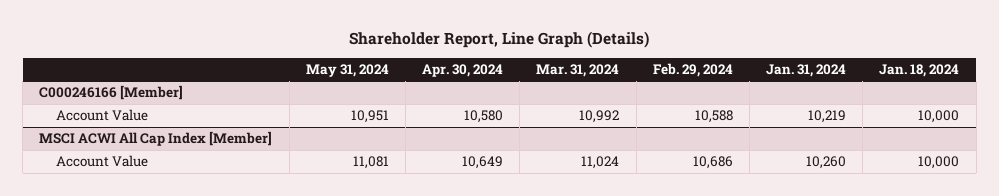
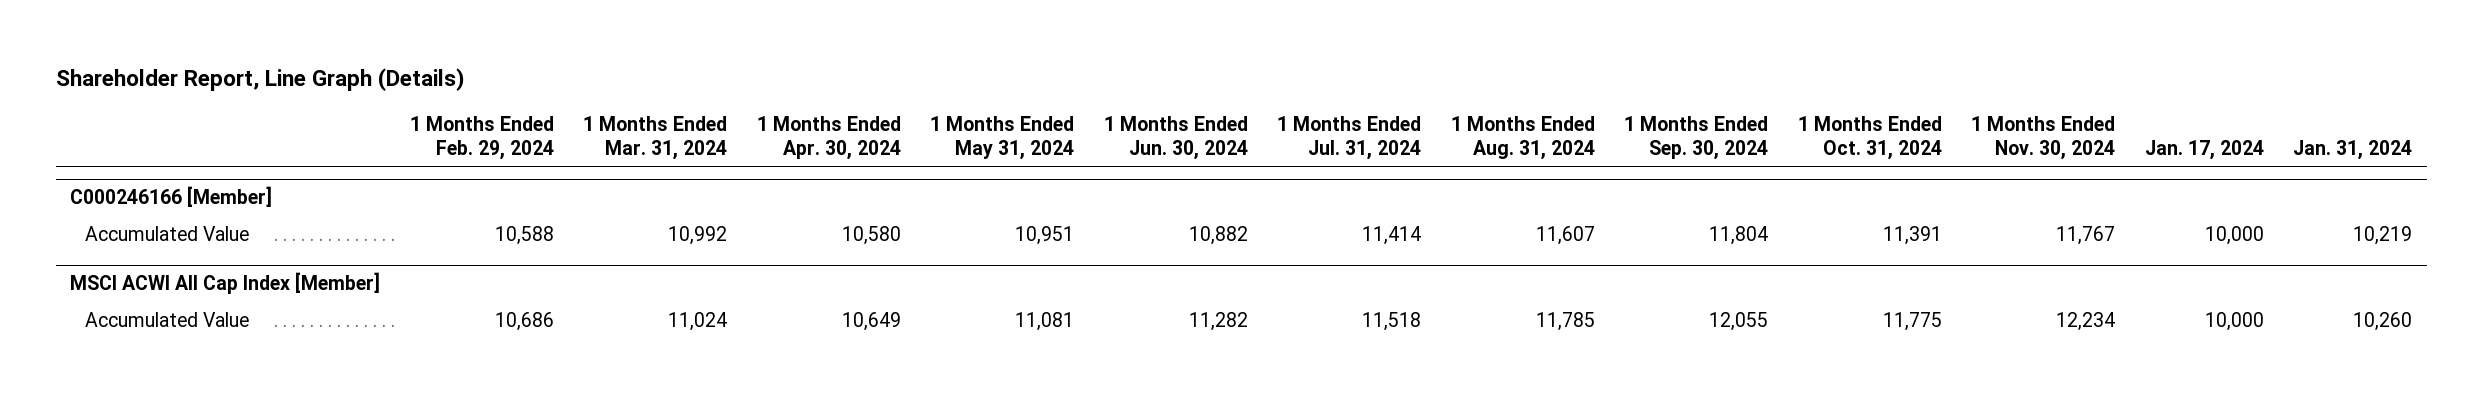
[305,63,389,77] May 31, 2024 -> none
[422,63,504,77] Apr. 30, 2024 -> none
[536,63,620,77] Mar. 31, 2024 -> none
[652,62,733,77] Feb. 29, 2024 -> none
[879,63,960,77] Jan. 18, 2024 -> none
none -> [409,115,554,160] 1 Months Ended Feb. 29, 2024
none -> [583,115,728,160] 1 Months Ended Mar. 31, 2024
none -> [756,115,901,160] 1 Months Ended Apr. 30, 2024
none -> [930,115,1075,160] 1 Months Ended May 31, 2024
none -> [1103,115,1248,160] 1 Months Ended Jun. 30, 2024
none -> [1277,115,1422,160] 1 Months Ended Jul. 31, 2024
none -> [1450,115,1595,160] 1 Months Ended Aug. 31, 2024
none -> [1624,115,1769,160] 1 Months Ended Sep. 30, 2024
none -> [1797,115,1942,160] 1 Months Ended Oct. 31, 2024
none -> [1971,115,2116,160] 1 Months Ended Nov. 30, 2024
none -> [2144,139,2264,160] Jan. 17, 2024
[55,109,148,122] Account Value -> [84,226,249,242] Accumulated Value
[55,155,148,168] Account Value -> [84,312,249,328] Accumulated Value

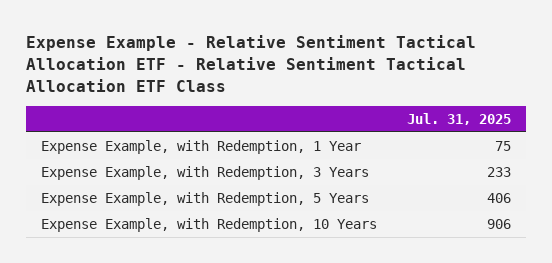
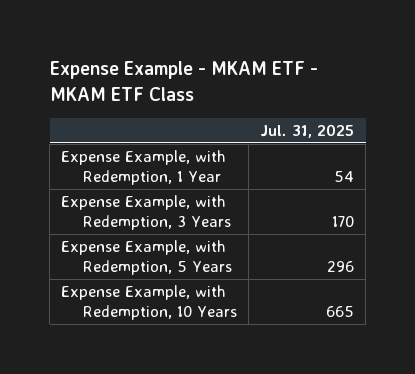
[26,34,477,92] Expense Example - Relative Sentiment Tactical Allocation ETF - Relative Sentiment Tactical Allocation ETF Class -> [49,61,318,102] Expense Example - MKAM ETF - MKAM ETF Class
[495,141,512,152] 75 -> [334,170,355,182] 54
[487,167,512,178] 233 -> [332,215,355,227] 170
[487,193,512,204] 406 -> [327,260,355,272] 296
[487,219,512,230] 906 -> [326,305,355,317] 665

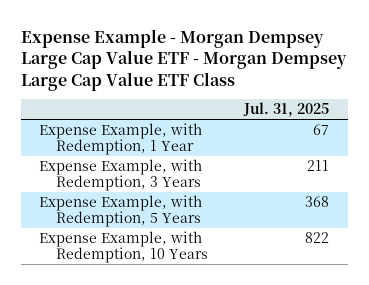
[49,61,318,102] Expense Example - MKAM ETF - MKAM ETF Class -> [21,28,348,91] Expense Example - Morgan Dempsey Large Cap Value ETF - Morgan Dempsey Large Cap Value ETF Class
[334,170,355,182] 54 -> [313,124,330,136] 67
[332,215,355,227] 170 -> [307,160,330,172] 211
[327,260,355,272] 296 -> [305,196,330,208] 368
[326,305,355,317] 665 -> [305,232,330,244] 822

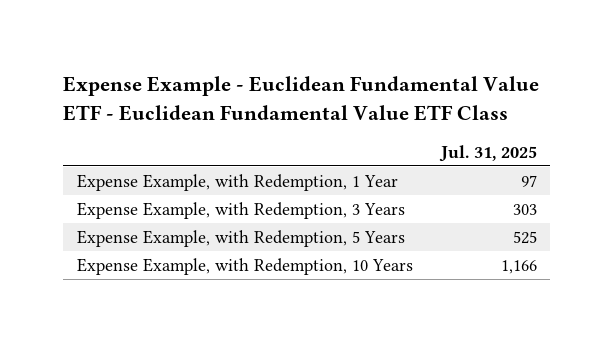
[21,28,348,91] Expense Example - Morgan Dempsey Large Cap Value ETF - Morgan Dempsey Large Cap Value ETF Class -> [63,76,540,121] Expense Example - Euclidean Fundamental Value ETF - Euclidean Fundamental Value ETF Class
[313,124,330,136] 67 -> [520,174,537,187] 97
[307,160,330,172] 211 -> [512,203,537,215] 303
[305,196,330,208] 368 -> [512,230,537,244] 525
[305,232,330,244] 822 -> [500,259,537,274] 1,166

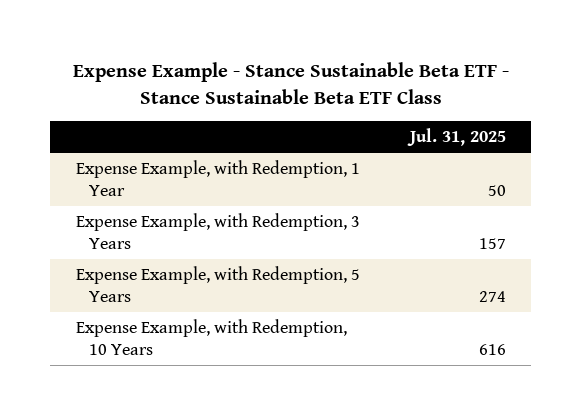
[63,76,540,121] Expense Example - Euclidean Fundamental Value ETF - Euclidean Fundamental Value ETF Class -> [72,62,509,104] Expense Example - Stance Sustainable Beta ETF - Stance Sustainable Beta ETF Class
[520,174,537,187] 97 -> [488,185,507,197] 50
[512,203,537,215] 303 -> [479,238,507,250] 157
[512,230,537,244] 525 -> [479,291,507,303] 274
[500,259,537,274] 1,166 -> [479,344,507,356] 616

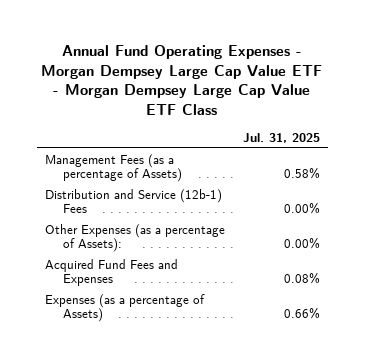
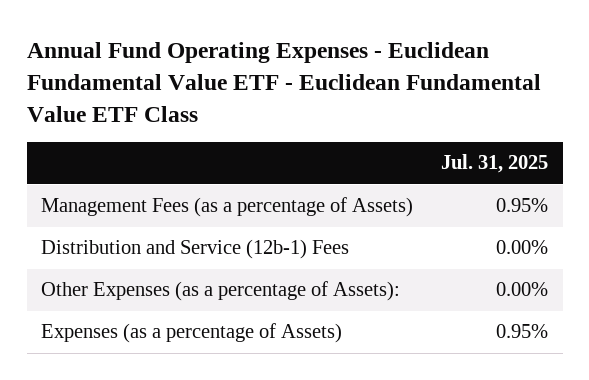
[41,45,323,116] Annual Fund Operating Expenses - Morgan Dempsey Large Cap Value ETF - Morgan Dempsey Large Cap Value ETF Class -> [26,42,541,122] Annual Fund Operating Expenses - Euclidean Fundamental Value ETF - Euclidean Fundamental Value ETF Class
[283,167,320,180] 0.58% -> [496,198,549,213] 0.95%
[45,258,179,287] Acquired Fund Fees and Expenses -> none
[283,307,320,320] 0.66% -> [496,324,549,339] 0.95%

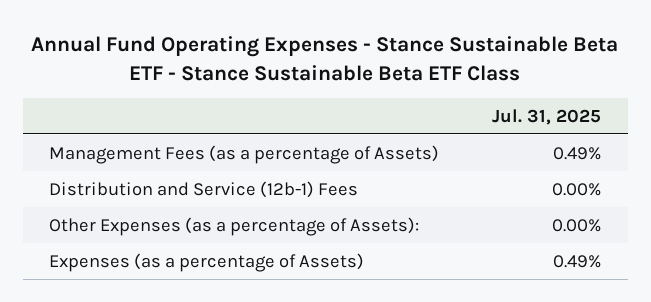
[26,42,541,122] Annual Fund Operating Expenses - Euclidean Fundamental Value ETF - Euclidean Fundamental Value ETF Class -> [31,36,619,81] Annual Fund Operating Expenses - Stance Sustainable Beta ETF - Stance Sustainable Beta ETF Class
[496,198,549,213] 0.95% -> [553,146,602,160] 0.49%
[496,324,549,339] 0.95% -> [553,254,602,268] 0.49%

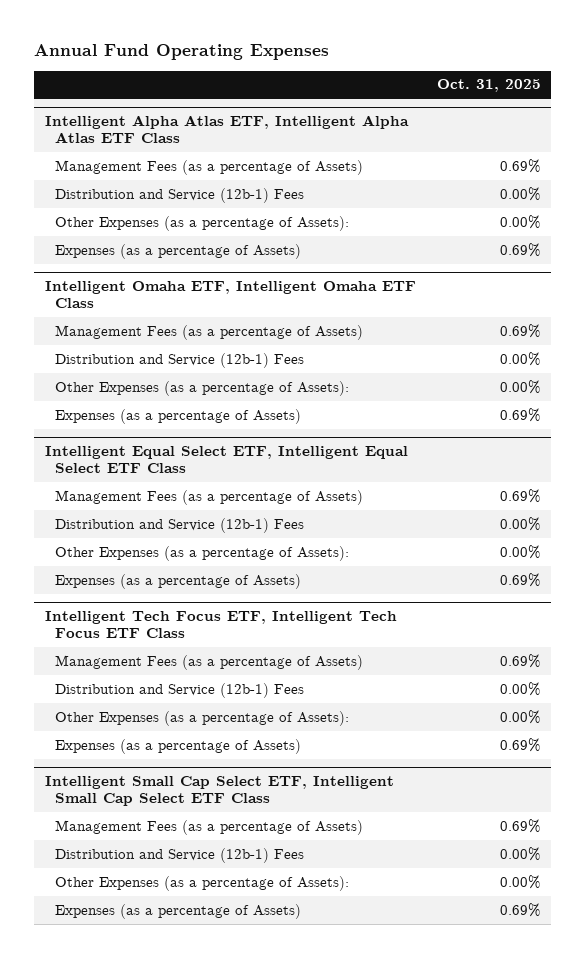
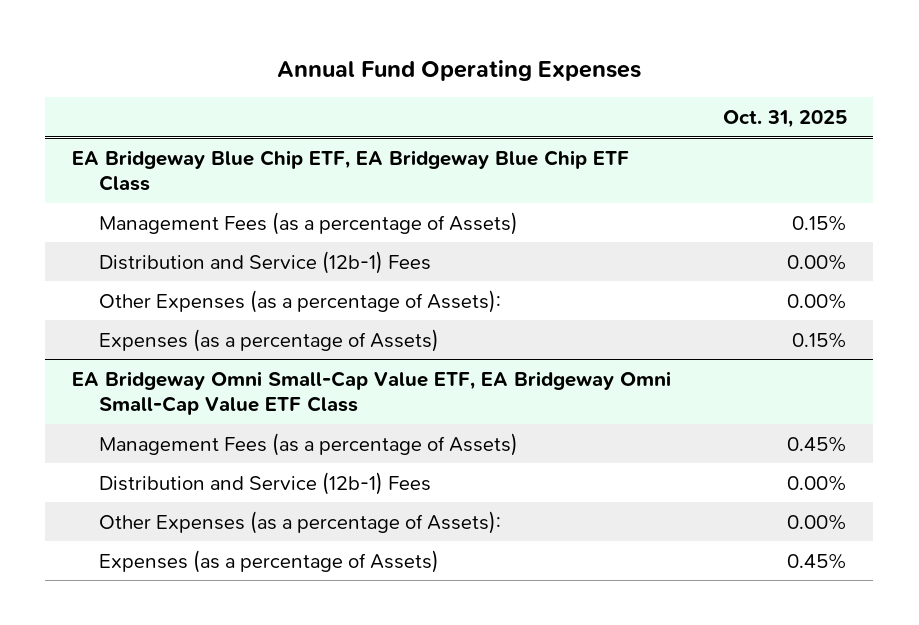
[44,115,409,143] Intelligent Alpha Atlas ETF, Intelligent Alpha Atlas ETF Class -> none
[54,187,304,203] Distribution and Service (12b-1) Fees -> none
[54,215,349,231] Other Expenses (as a percentage of Assets): -> none
[54,243,301,259] Expenses (as a percentage of Assets) -> none
[44,281,416,308] Intelligent Omaha ETF, Intelligent Omaha ETF Class -> none
[54,324,363,340] Management Fees (as a percentage of Assets) -> none
[54,352,304,368] Distribution and Service (12b-1) Fees -> none
[54,380,349,396] Other Expenses (as a percentage of Assets): -> none
[54,408,301,424] Expenses (as a percentage of Assets) -> none
[44,446,408,473] Intelligent Equal Select ETF, Intelligent Equal Select ETF Class -> none
[54,489,363,505] Management Fees (as a percentage of Assets) -> none
[54,517,304,533] Distribution and Service (12b-1) Fees -> none
[54,545,349,561] Other Expenses (as a percentage of Assets): -> none
[54,573,301,589] Expenses (as a percentage of Assets) -> none
[44,611,397,638] Intelligent Tech Focus ETF, Intelligent Tech Focus ETF Class -> none
[54,654,363,670] Management Fees (as a percentage of Assets) -> none
none -> [71,149,629,192] EA Bridgeway Blue Chip ETF, EA Bridgeway Blue Chip ETF Class
[499,158,541,173] 0.69% -> [791,214,847,231] 0.15%
[44,776,394,806] Intelligent Small Cap Select ETF, Intelligent Small Cap Select ETF Class -> none
[499,737,541,752] 0.69% -> [791,331,847,348] 0.15%
none -> [71,370,671,416] EA Bridgeway Omni Small-Cap Value ETF, EA Bridgeway Omni Small-Cap Value ETF Class
[499,818,541,833] 0.69% -> [786,435,847,452] 0.45%
[499,902,541,917] 0.69% -> [786,552,847,569] 0.45%

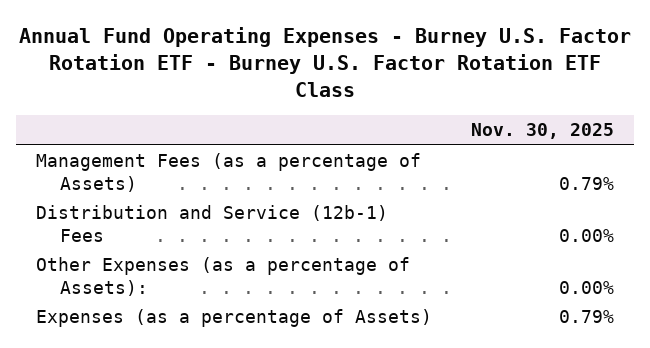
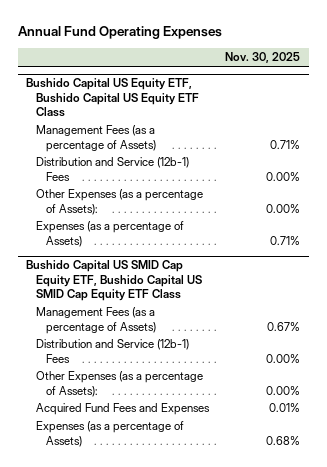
[19,27,632,98] Annual Fund Operating Expenses - Burney U.S. Factor Rotation ETF - Burney U.S. Factor Rotation ETF Class -> [18,26,223,40] Annual Fund Operating Expenses
none -> [26,78,200,117] Bushido Capital US Equity ETF, Bushido Capital US Equity ETF Class
[559,176,615,190] 0.79% -> [270,139,301,149] 0.71%
[559,310,615,324] 0.79% -> [270,235,301,245] 0.71%
none -> [26,260,203,301] Bushido Capital US SMID Cap Equity ETF, Bushido Capital US SMID Cap Equity ETF Class
none -> [36,307,157,334] Management Fees (as a percentage of Assets)
none -> [36,339,190,363] Distribution and Service (12b-1) Fees
none -> [36,371,204,397] Other Expenses (as a percentage of Assets):
none -> [36,403,211,416] Acquired Fund Fees and Expenses
none -> [36,421,185,447] Expenses (as a percentage of Assets)

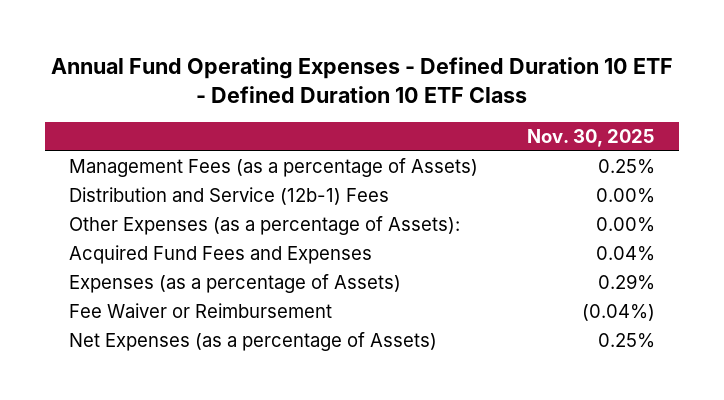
[18,26,223,40] Annual Fund Operating Expenses -> [51,57,674,104] Annual Fund Operating Expenses - Defined Duration 10 ETF - Defined Duration 10 ETF Class
[26,78,200,117] Bushido Capital US Equity ETF, Bushido Capital US Equity ETF Class -> none
[36,157,190,181] Distribution and Service (12b-1) Fees -> none
[36,189,204,215] Other Expenses (as a percentage of Assets): -> none
[36,221,185,247] Expenses (as a percentage of Assets) -> none
[26,260,203,301] Bushido Capital US SMID Cap Equity ETF, Bushido Capital US SMID Cap Equity ETF Class -> none
[36,307,157,334] Management Fees (as a percentage of Assets) -> none
[270,139,301,149] 0.71% -> [597,159,655,175] 0.25%
[269,403,301,413] 0.01% -> [595,246,655,262] 0.04%
[266,435,301,445] 0.68% -> [597,274,655,291] 0.29%
none -> [69,303,333,319] Fee Waiver or Reimbursement
none -> [69,332,438,352] Net Expenses (as a percentage of Assets)

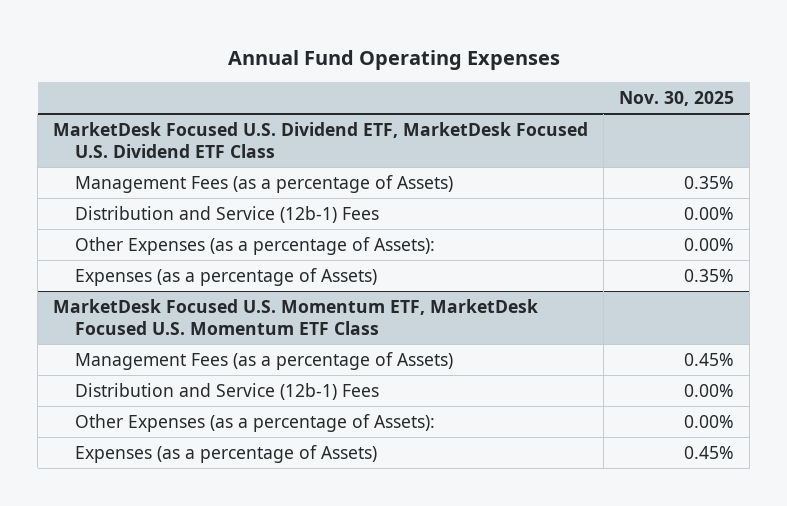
[51,57,674,104] Annual Fund Operating Expenses - Defined Duration 10 ETF - Defined Duration 10 ETF Class -> [227,49,560,70] Annual Fund Operating Expenses
none -> [53,121,589,158] MarketDesk Focused U.S. Dividend ETF, MarketDesk Focused U.S. Dividend ETF Class
[597,159,655,175] 0.25% -> [684,175,735,189] 0.35%
[69,245,373,265] Acquired Fund Fees and Expenses -> none
[69,303,333,319] Fee Waiver or Reimbursement -> none
[597,274,655,291] 0.29% -> [684,268,735,282] 0.35%
none -> [53,298,539,335] MarketDesk Focused U.S. Momentum ETF, MarketDesk Focused U.S. Momentum ETF Class
none -> [75,351,454,370] Management Fees (as a percentage of Assets)
none -> [75,382,380,400] Distribution and Service (12b-1) Fees
none -> [75,413,436,432] Other Expenses (as a percentage of Assets):
[69,332,438,352] Net Expenses (as a percentage of Assets) -> [75,444,378,463] Expenses (as a percentage of Assets)
[597,333,655,349] 0.25% -> [684,445,735,459] 0.45%

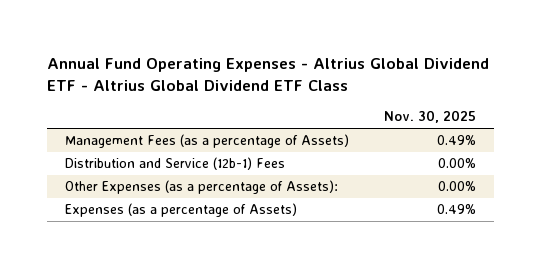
[227,49,560,70] Annual Fund Operating Expenses -> [46,57,489,91] Annual Fund Operating Expenses - Altrius Global Dividend ETF - Altrius Global Dividend ETF Class
[53,121,589,158] MarketDesk Focused U.S. Dividend ETF, MarketDesk Focused U.S. Dividend ETF Class -> none
[75,205,380,223] Distribution and Service (12b-1) Fees -> none
[75,236,436,255] Other Expenses (as a percentage of Assets): -> none
[75,267,378,286] Expenses (as a percentage of Assets) -> none
[53,298,539,335] MarketDesk Focused U.S. Momentum ETF, MarketDesk Focused U.S. Momentum ETF Class -> none
[75,351,454,370] Management Fees (as a percentage of Assets) -> none
[684,175,735,189] 0.35% -> [436,135,476,146] 0.49%
[684,445,735,459] 0.45% -> [436,204,476,215] 0.49%

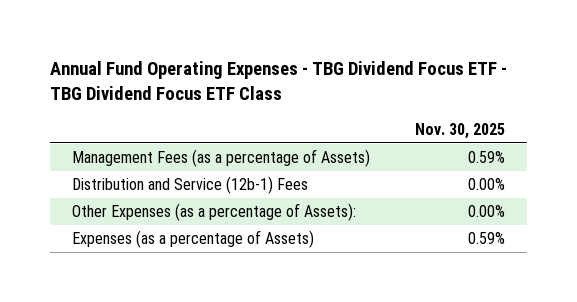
[46,57,489,91] Annual Fund Operating Expenses - Altrius Global Dividend ETF - Altrius Global Dividend ETF Class -> [49,60,507,101] Annual Fund Operating Expenses - TBG Dividend Focus ETF - TBG Dividend Focus ETF Class
[436,135,476,146] 0.49% -> [467,151,505,164] 0.59%
[436,204,476,215] 0.49% -> [467,232,505,245] 0.59%

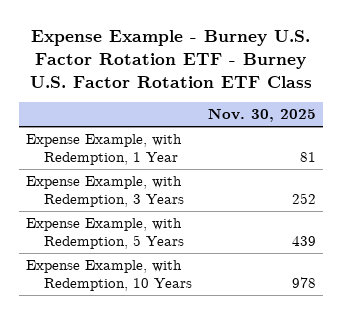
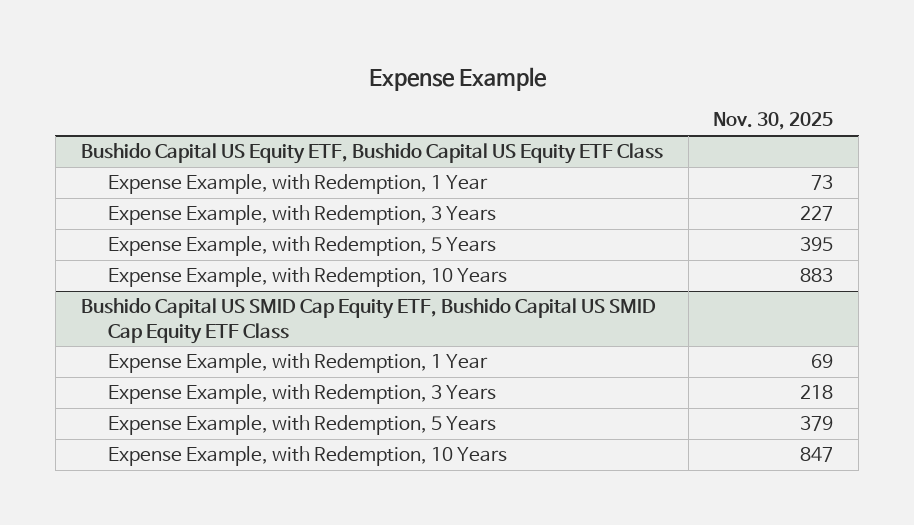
[30,29,313,88] Expense Example - Burney U.S. Factor Rotation ETF - Burney U.S. Factor Rotation ETF Class -> [369,66,548,91] Expense Example
none -> [80,143,663,165] Bushido Capital US Equity ETF, Bushido Capital US Equity ETF Class
[299,152,316,163] 81 -> [811,175,834,191] 73
[291,193,316,205] 252 -> [800,206,834,222] 227
[291,236,316,247] 439 -> [800,237,834,252] 395
[291,277,316,289] 978 -> [800,268,834,283] 883
none -> [80,298,656,344] Bushido Capital US SMID Cap Equity ETF, Bushido Capital US SMID Cap Equity ETF Class
none -> [108,353,489,374] Expense Example, with Redemption, 1 Year
none -> [108,384,497,405] Expense Example, with Redemption, 3 Years
none -> [108,415,497,436] Expense Example, with Redemption, 5 Years
none -> [108,446,508,467] Expense Example, with Redemption, 10 Years

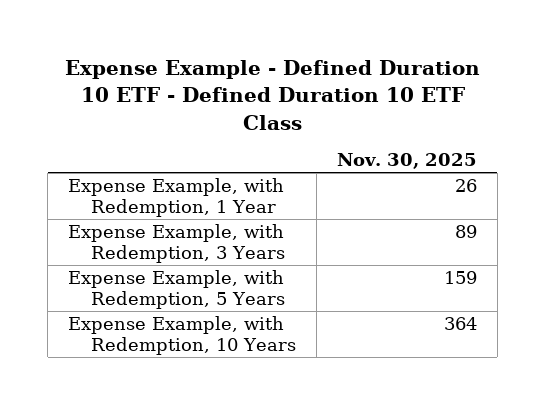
[369,66,548,91] Expense Example -> [64,60,480,130] Expense Example - Defined Duration 10 ETF - Defined Duration 10 ETF Class
[80,143,663,165] Bushido Capital US Equity ETF, Bushido Capital US Equity ETF Class -> none
[80,298,656,344] Bushido Capital US SMID Cap Equity ETF, Bushido Capital US SMID Cap Equity ETF Class -> none
[108,353,489,374] Expense Example, with Redemption, 1 Year -> none
[108,384,497,405] Expense Example, with Redemption, 3 Years -> none
[108,415,497,436] Expense Example, with Redemption, 5 Years -> none
[108,446,508,467] Expense Example, with Redemption, 10 Years -> none
[811,175,834,191] 73 -> [454,179,477,193] 26
[800,206,834,222] 227 -> [454,225,477,239] 89
[800,237,834,252] 395 -> [443,271,477,285] 159
[800,268,834,283] 883 -> [443,317,477,331] 364

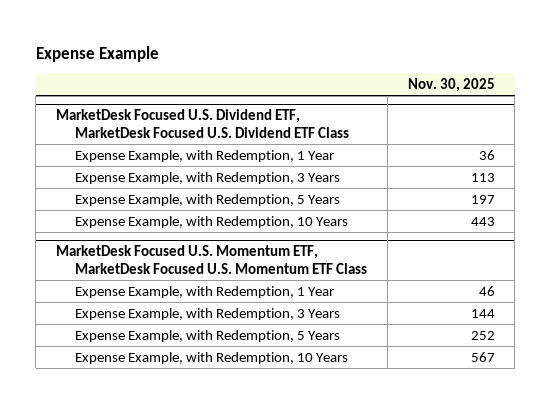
[64,60,480,130] Expense Example - Defined Duration 10 ETF - Defined Duration 10 ETF Class -> [35,45,159,62] Expense Example
none -> [55,109,350,138] MarketDesk Focused U.S. Dividend ETF, MarketDesk Focused U.S. Dividend ETF Class
[454,179,477,193] 26 -> [478,149,495,160] 36
[454,225,477,239] 89 -> [470,172,495,182] 113
[443,271,477,285] 159 -> [470,194,495,204] 197
[443,317,477,331] 364 -> [470,216,495,226] 443
none -> [55,245,368,274] MarketDesk Focused U.S. Momentum ETF, MarketDesk Focused U.S. Momentum ETF Class
none -> [75,285,335,298] Expense Example, with Redemption, 1 Year
none -> [75,307,341,320] Expense Example, with Redemption, 3 Years
none -> [75,329,341,342] Expense Example, with Redemption, 5 Years
none -> [75,351,349,364] Expense Example, with Redemption, 10 Years

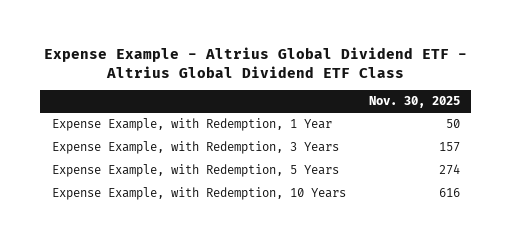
[35,45,159,62] Expense Example -> [43,46,467,78] Expense Example - Altrius Global Dividend ETF - Altrius Global Dividend ETF Class
[55,109,350,138] MarketDesk Focused U.S. Dividend ETF, MarketDesk Focused U.S. Dividend ETF Class -> none
[55,245,368,274] MarketDesk Focused U.S. Momentum ETF, MarketDesk Focused U.S. Momentum ETF Class -> none
[75,285,335,298] Expense Example, with Redemption, 1 Year -> none
[75,307,341,320] Expense Example, with Redemption, 3 Years -> none
[75,329,341,342] Expense Example, with Redemption, 5 Years -> none
[75,351,349,364] Expense Example, with Redemption, 10 Years -> none
[478,149,495,160] 36 -> [445,119,460,129] 50
[470,172,495,182] 113 -> [438,142,460,153] 157
[470,194,495,204] 197 -> [438,164,460,176] 274
[470,216,495,226] 443 -> [438,188,460,198] 616

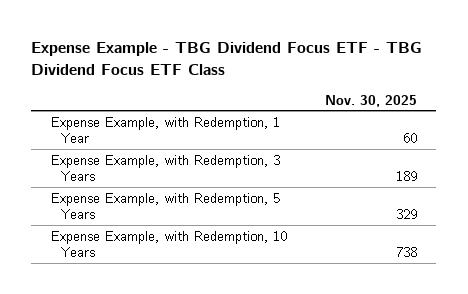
[43,46,467,78] Expense Example - Altrius Global Dividend ETF - Altrius Global Dividend ETF Class -> [31,42,423,75] Expense Example - TBG Dividend Focus ETF - TBG Dividend Focus ETF Class
[445,119,460,129] 50 -> [402,133,417,144] 60
[438,142,460,153] 157 -> [395,171,417,182] 189
[438,164,460,176] 274 -> [395,209,417,220] 329
[438,188,460,198] 616 -> [395,247,417,258] 738

